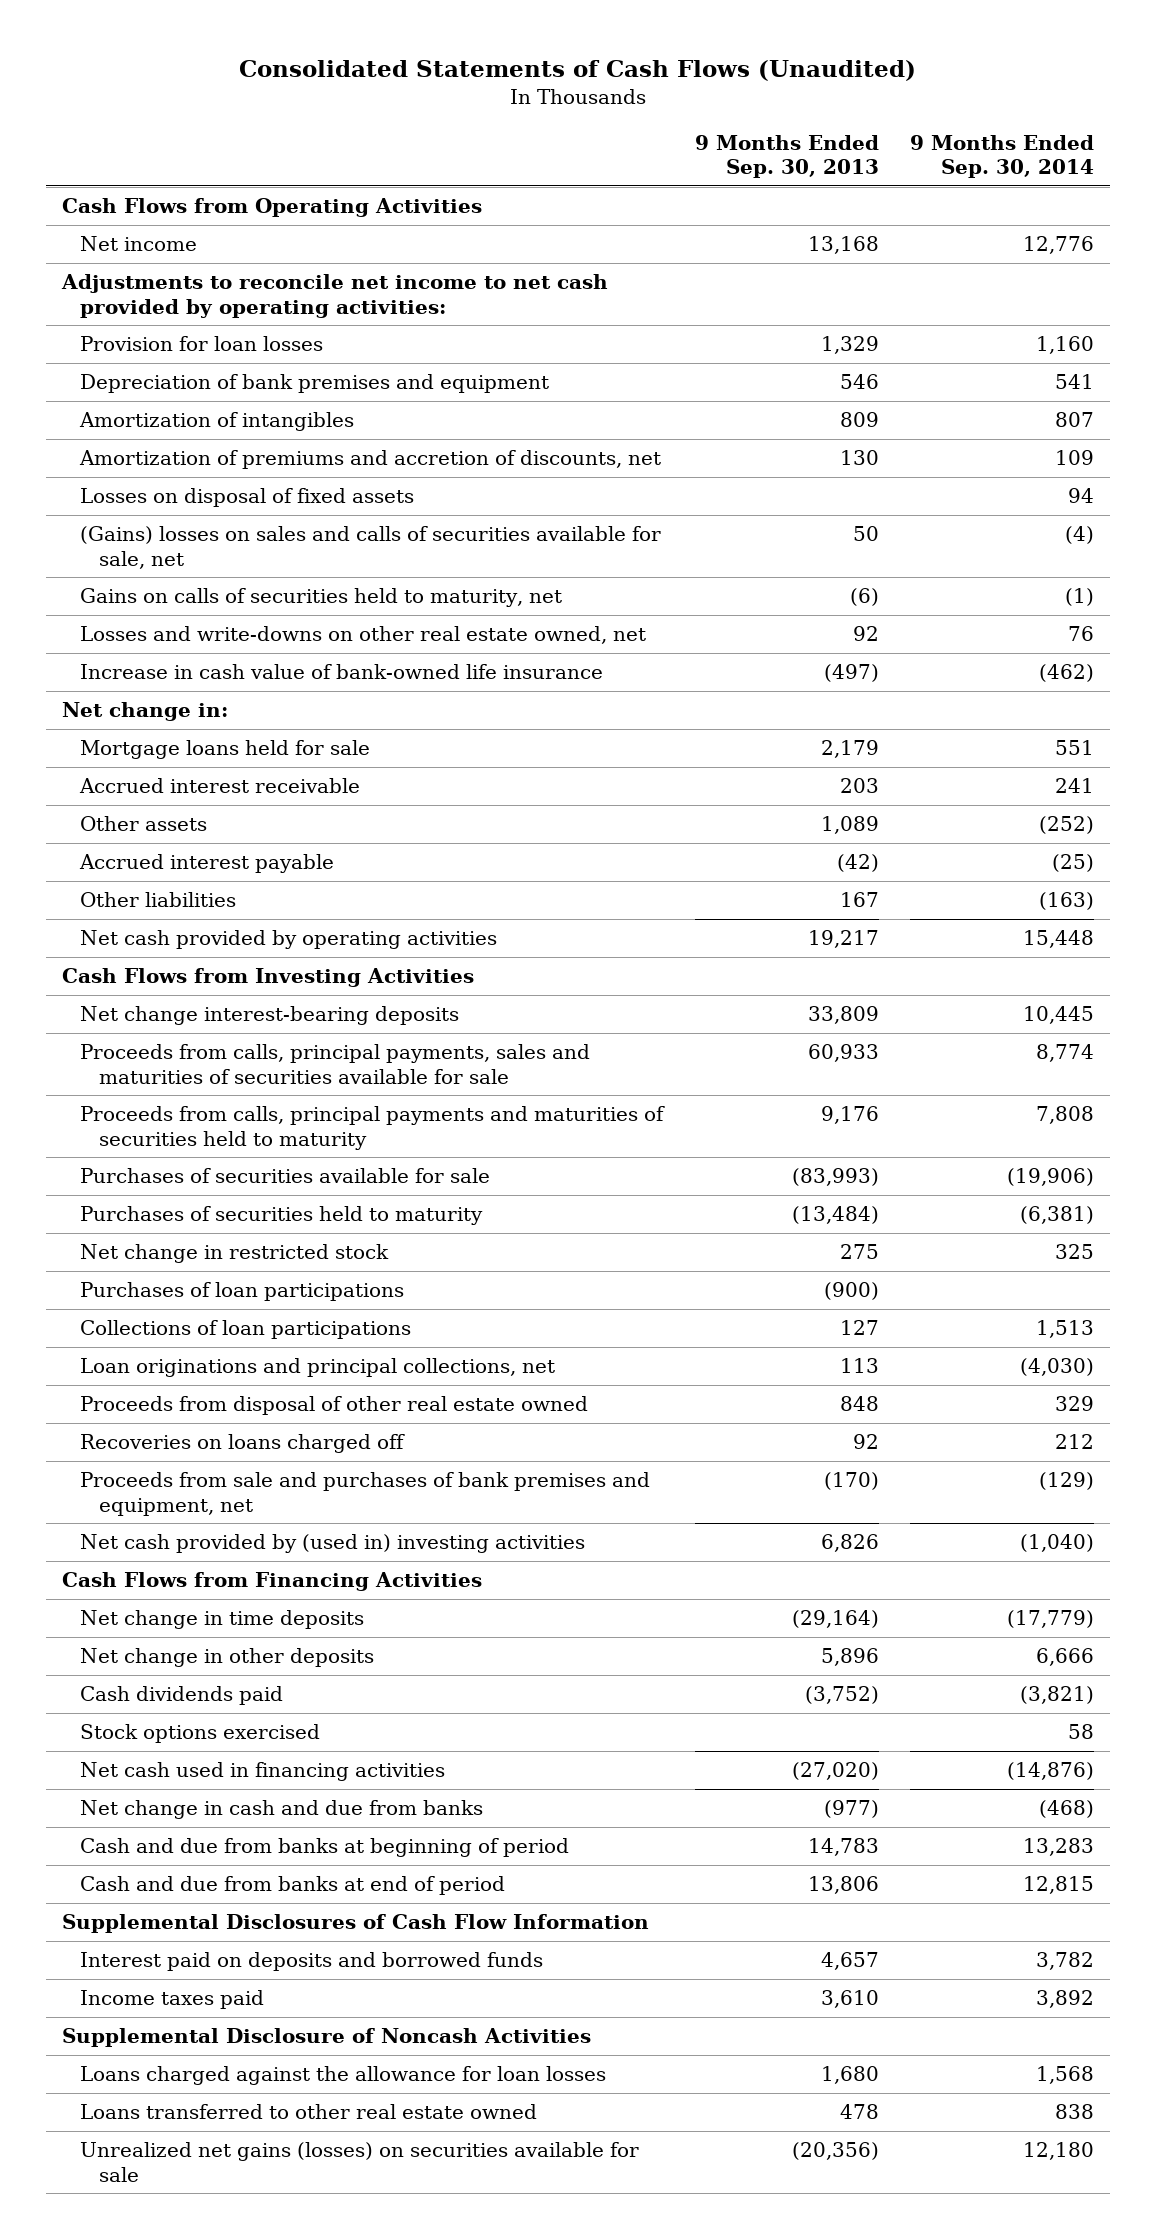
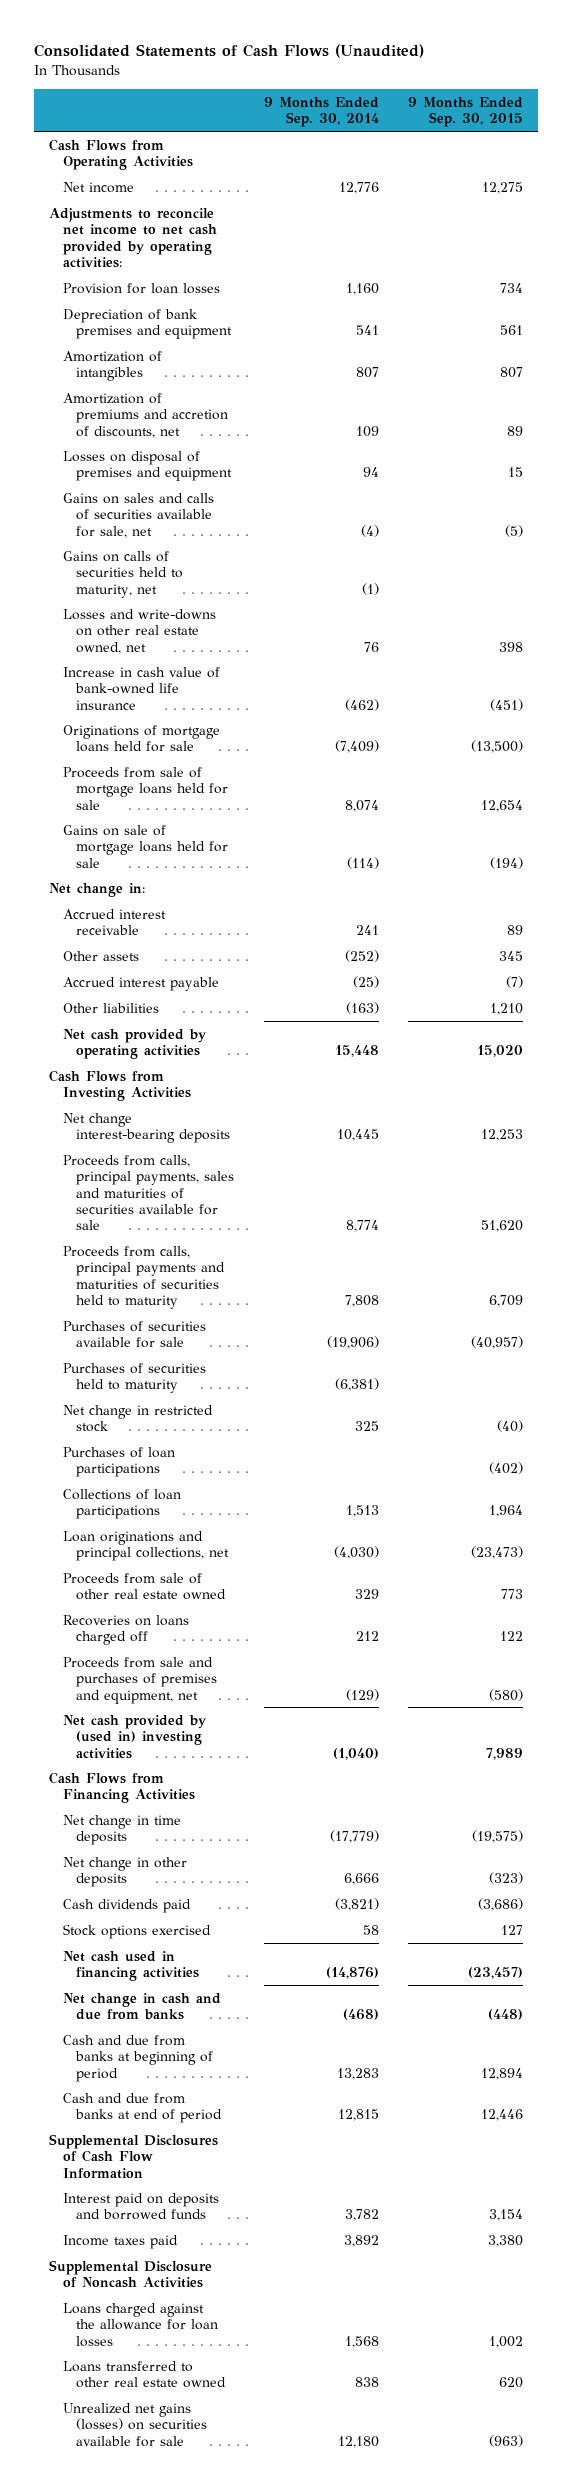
[694,134,879,179] 9 Months Ended Sep. 30, 2013 -> none
none -> [408,96,524,128] 9 Months Ended Sep. 30, 2015
[80,488,415,508] Losses on disposal of fixed assets -> [62,450,233,482] Losses on disposal of premises and equipment
[80,526,662,569] (Gains) losses on sales and calls of securities available for sale, net -> [62,492,214,538] Gains on sales and calls of securities available for sale, net
none -> [62,724,220,753] Originations of mortgage loans held for sale
none -> [62,766,229,810] Proceeds from sale of mortgage loans held for sale
none -> [62,824,229,868] Gains on sale of mortgage loans held for sale
[80,740,371,760] Mortgage loans held for sale -> none
[80,1396,589,1416] Proceeds from disposal of other real estate owned -> [62,1572,227,1601] Proceeds from sale of other real estate owned
[80,1472,651,1516] Proceeds from sale and purchases of bank premises and equipment, net -> [62,1656,218,1704] Proceeds from sale and purchases of premises and equipment, net

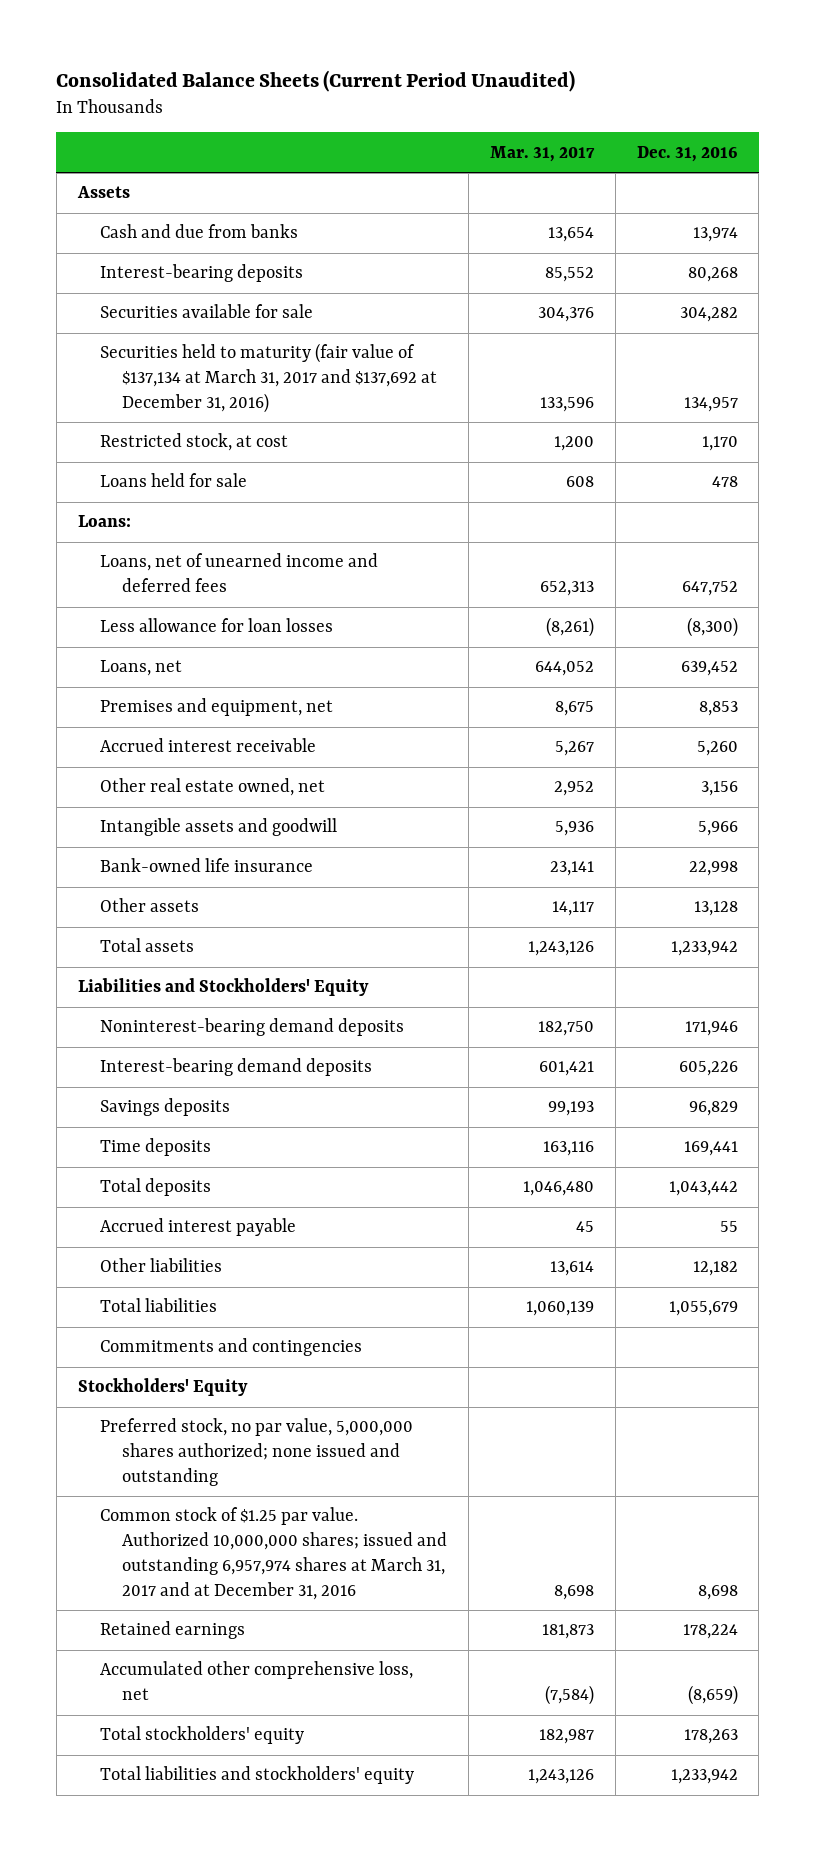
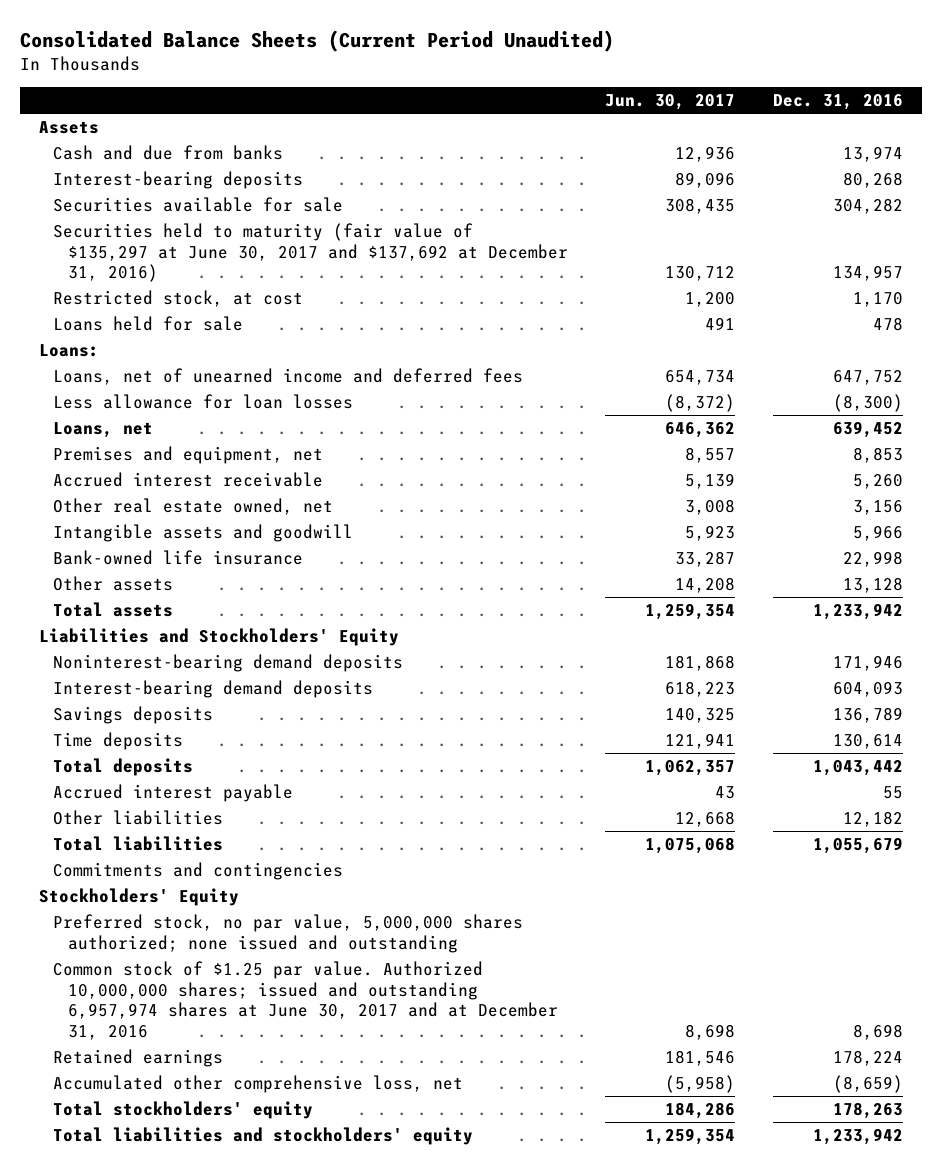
[489,145,595,162] Mar. 31, 2017 -> none
none -> [605,94,736,111] Jun. 30, 2017
[99,343,437,414] Securities held to maturity (fair value of $137,134 at March 31, 2017 and $137,692 at December 31, 2016) -> [53,223,568,283] Securities held to maturity (fair value of $135,297 at June 30, 2017 and $137,692 at December 31, 2016)
[678,1061,738,1077] 605,226 -> [832,681,903,698] 604,093
[688,1101,738,1117] 96,829 -> [832,707,903,724] 136,789
[683,1141,738,1157] 169,441 -> [832,734,903,750] 130,614
[99,1507,447,1600] Common stock of $1.25 par value. Authorized 10,000,000 shares; issued and outstanding 6,957,974 shares at March 31, 2017 and at December 31, 2016 -> [53,961,558,1040] Common stock of $1.25 par value. Authorized 10,000,000 shares; issued and outstanding 6,957,974 shares at June 30, 2017 and at December 31, 2016

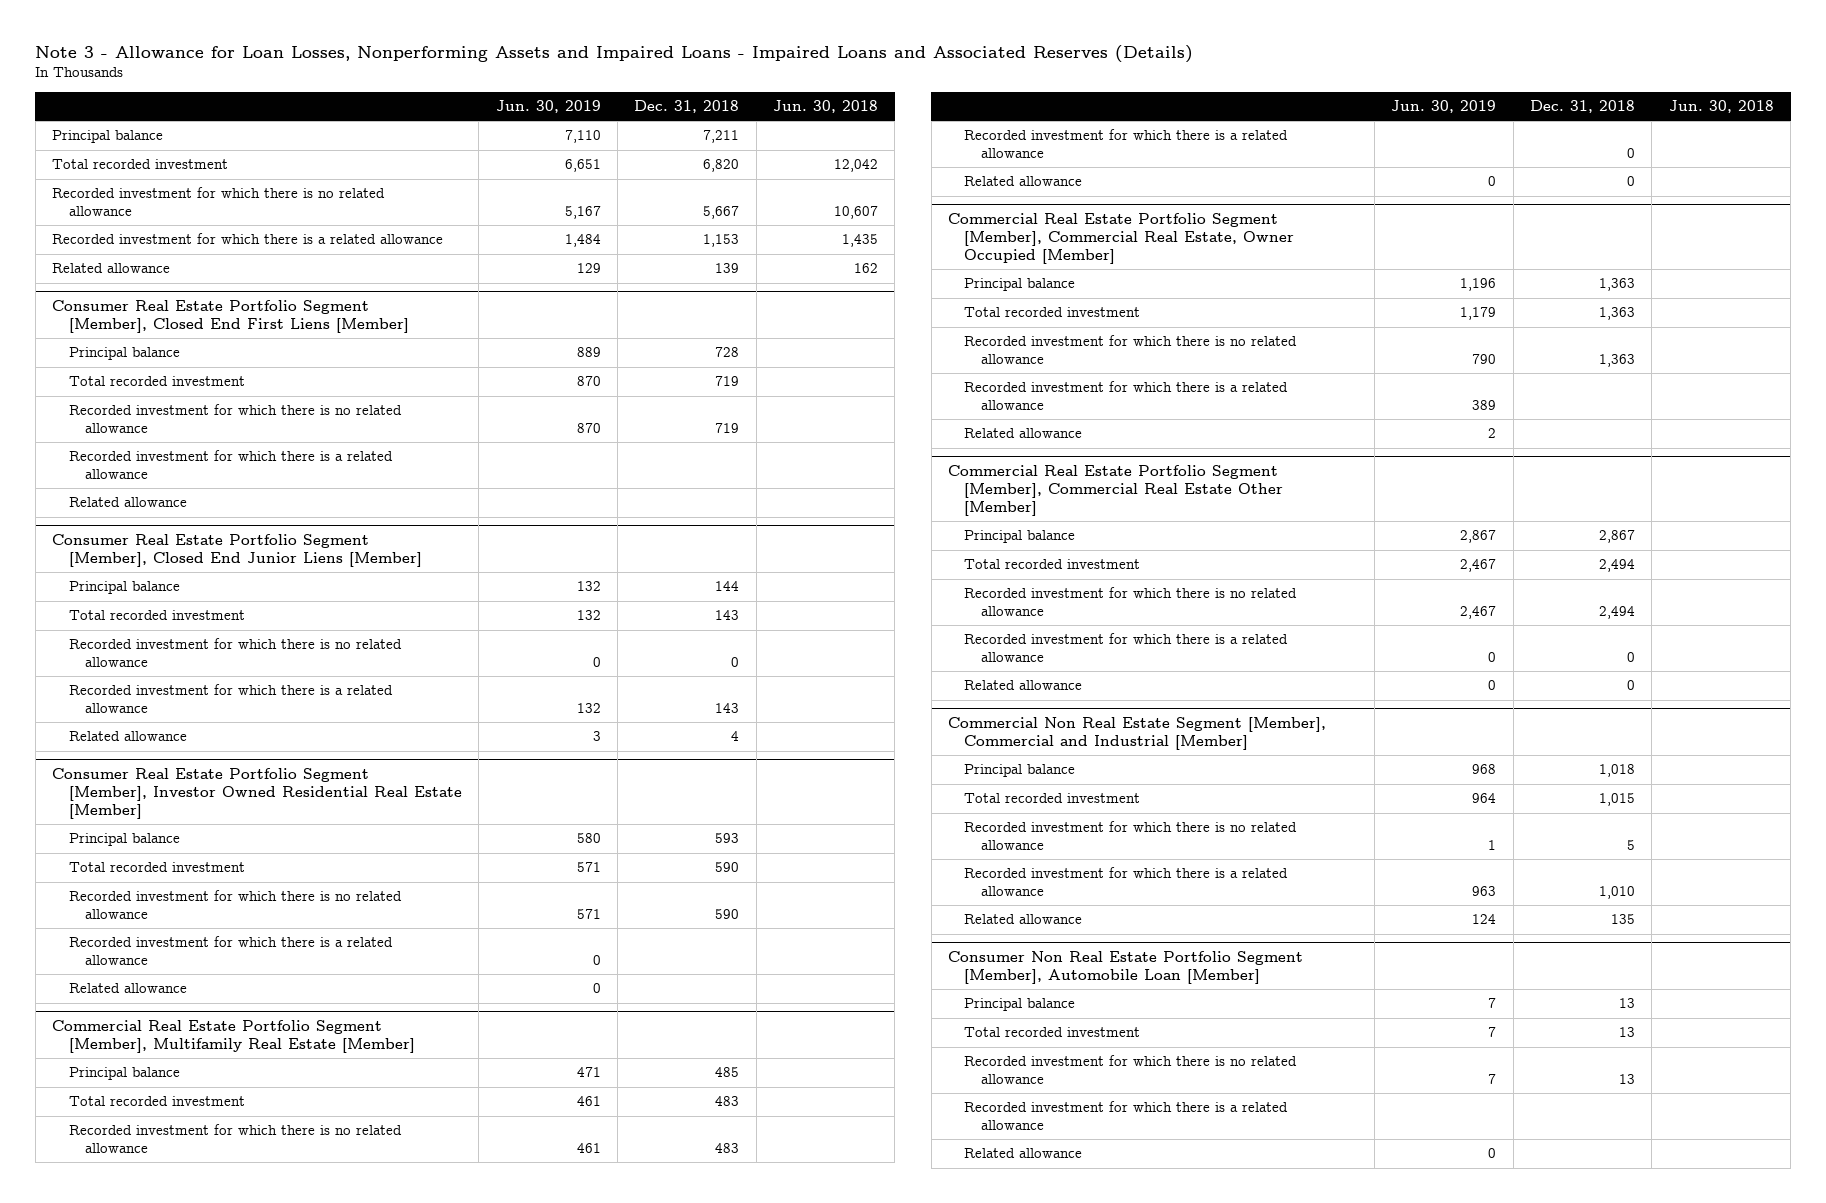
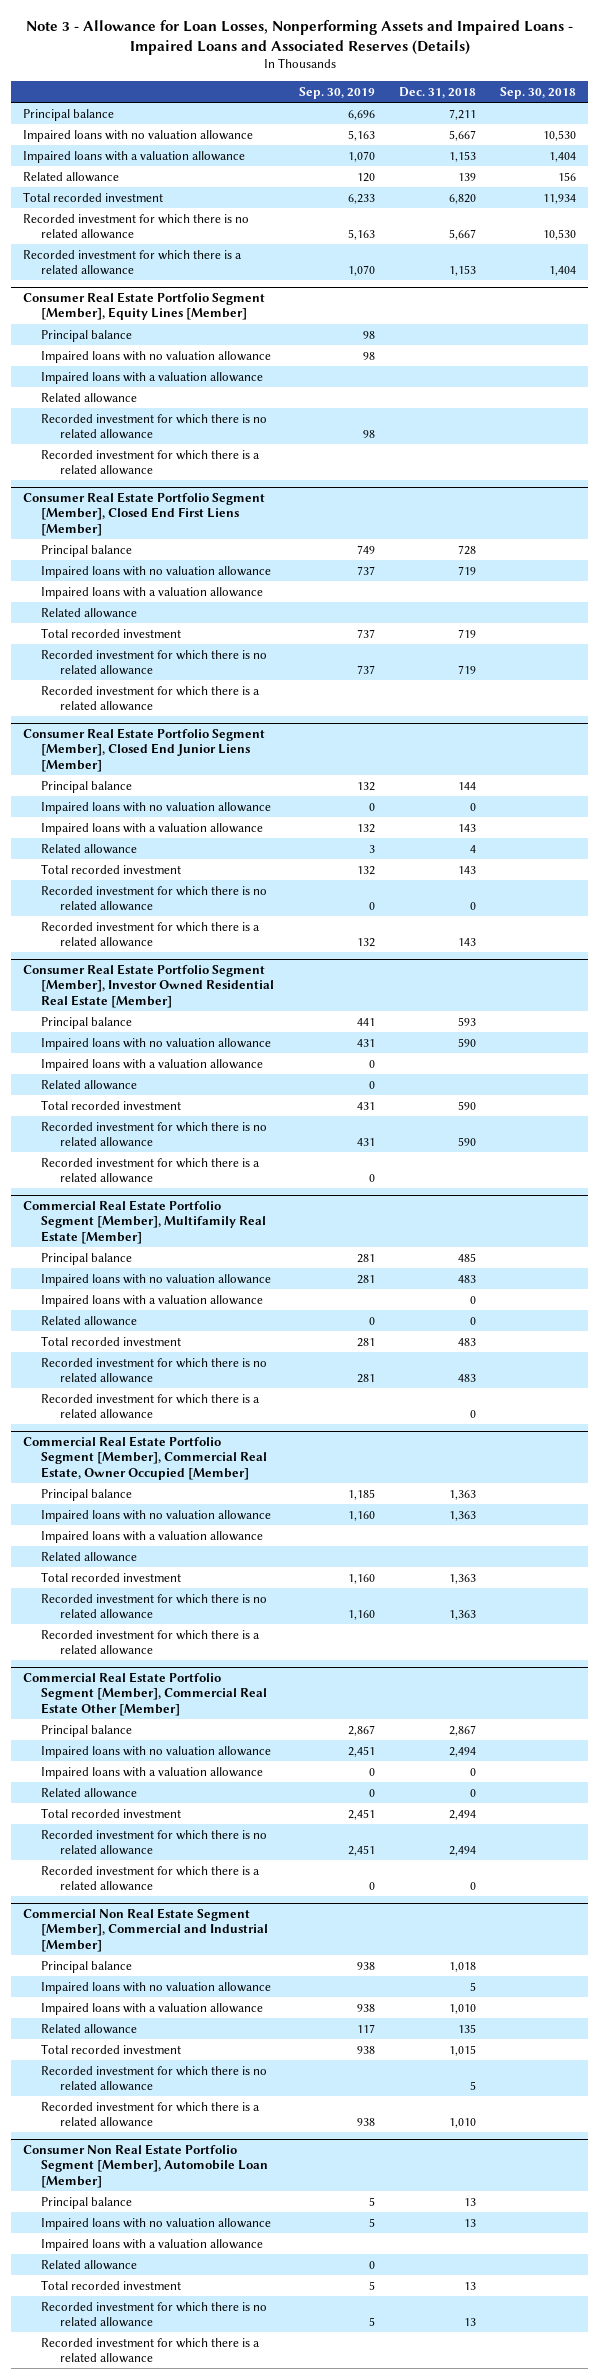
[495,100,601,114] Jun. 30, 2019 -> none
[773,100,879,114] Jun. 30, 2018 -> none
none -> [298,86,375,99] Sep. 30, 2019
none -> [500,86,577,99] Sep. 30, 2018
none -> [22,129,253,142] Impaired loans with no valuation allowance
none -> [22,150,245,163] Impaired loans with a valuation allowance
[52,263,171,274] Related allowance -> [22,171,119,182] Related allowance
none -> [22,292,265,321] Consumer Real Estate Portfolio Segment [Member], Equity Lines [Member]
none -> [41,329,133,342] Principal balance
none -> [41,350,272,363] Impaired loans with no valuation allowance
none -> [41,371,264,384] Impaired loans with a valuation allowance
none -> [41,392,138,403] Related allowance
none -> [41,413,268,439] Recorded investment for which there is no related allowance
none -> [41,449,261,475] Recorded investment for which there is a related allowance
none -> [41,565,272,578] Impaired loans with no valuation allowance
none -> [41,586,264,599] Impaired loans with a valuation allowance
[68,497,187,508] Related allowance -> [41,607,138,618] Related allowance
none -> [41,801,272,814] Impaired loans with no valuation allowance
none -> [41,822,264,835] Impaired loans with a valuation allowance
[68,731,187,742] Related allowance -> [41,843,138,854] Related allowance
none -> [41,1037,272,1050] Impaired loans with no valuation allowance
none -> [41,1058,264,1071] Impaired loans with a valuation allowance
[68,983,187,994] Related allowance -> [41,1079,138,1090] Related allowance
none -> [41,1273,272,1286] Impaired loans with no valuation allowance
none -> [41,1294,264,1307] Impaired loans with a valuation allowance
[964,176,1083,187] Related allowance -> [41,1315,138,1326] Related allowance
none -> [41,1509,272,1522] Impaired loans with no valuation allowance
none -> [41,1530,264,1543] Impaired loans with a valuation allowance
[964,428,1083,439] Related allowance -> [41,1551,138,1562] Related allowance
none -> [41,1745,272,1758] Impaired loans with no valuation allowance
none -> [41,1766,264,1779] Impaired loans with a valuation allowance
[964,680,1083,691] Related allowance -> [41,1787,138,1798] Related allowance
none -> [41,1981,272,1994] Impaired loans with no valuation allowance
none -> [41,2002,264,2015] Impaired loans with a valuation allowance
[964,914,1083,925] Related allowance -> [41,2023,138,2034] Related allowance
none -> [41,2217,272,2230] Impaired loans with no valuation allowance
none -> [41,2238,264,2251] Impaired loans with a valuation allowance
[964,1148,1083,1159] Related allowance -> [41,2259,138,2270] Related allowance

